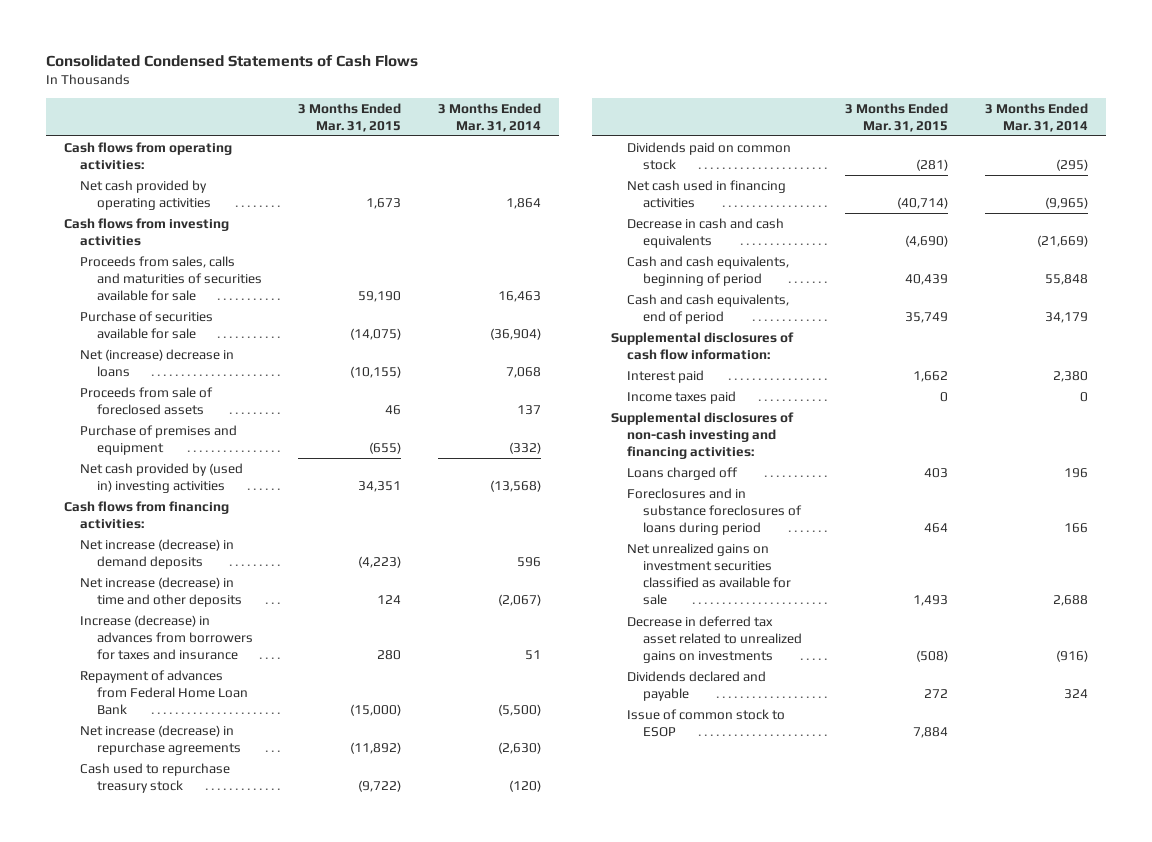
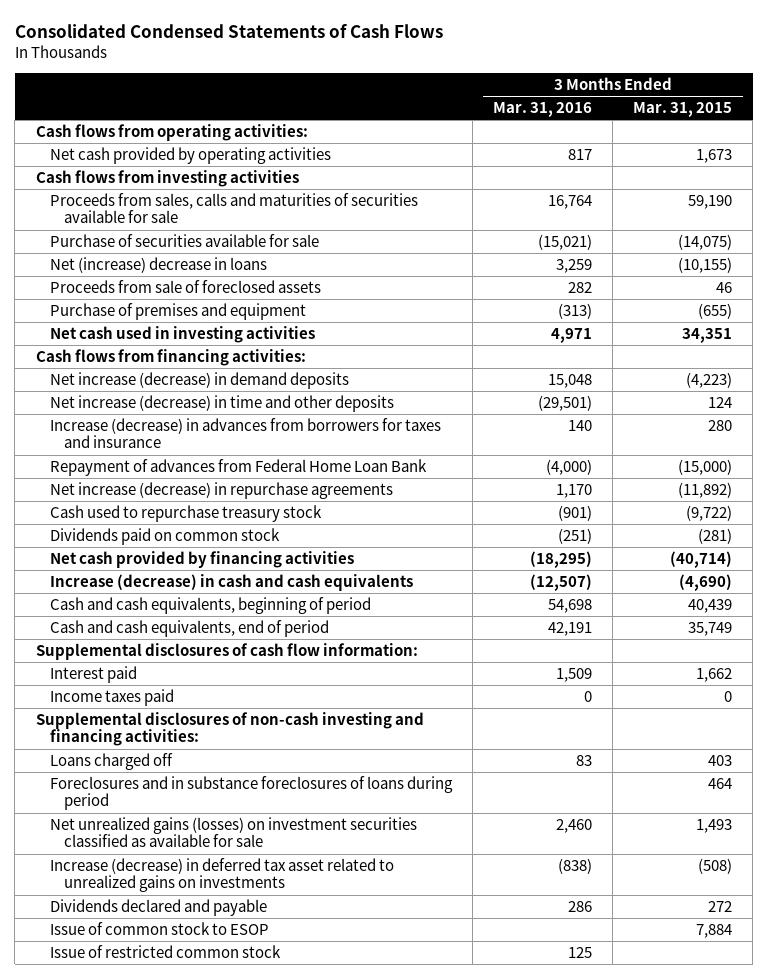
[437,102,541,132] 3 Months Ended Mar. 31, 2014 -> none
none -> [493,102,593,118] Mar. 31, 2016
[80,462,244,494] Net cash provided by (used in) investing activities -> [49,325,315,343] Net cash used in investing activities
[626,179,786,209] Net cash used in financing activities -> [49,550,354,568] Net cash provided by financing activities
[626,217,784,249] Decrease in cash and cash equivalents -> [49,573,413,591] Increase (decrease) in cash and cash equivalents
[626,542,792,606] Net unrealized gains on investment securities classified as available for sale -> [49,816,417,848] Net unrealized gains (losses) on investment securities classified as available for sale
[626,615,803,664] Decrease in deferred tax asset related to unrealized gains on investments -> [49,857,394,893] Increase (decrease) in deferred tax asset related to unrealized gains on investments
none -> [49,944,281,958] Issue of restricted common stock

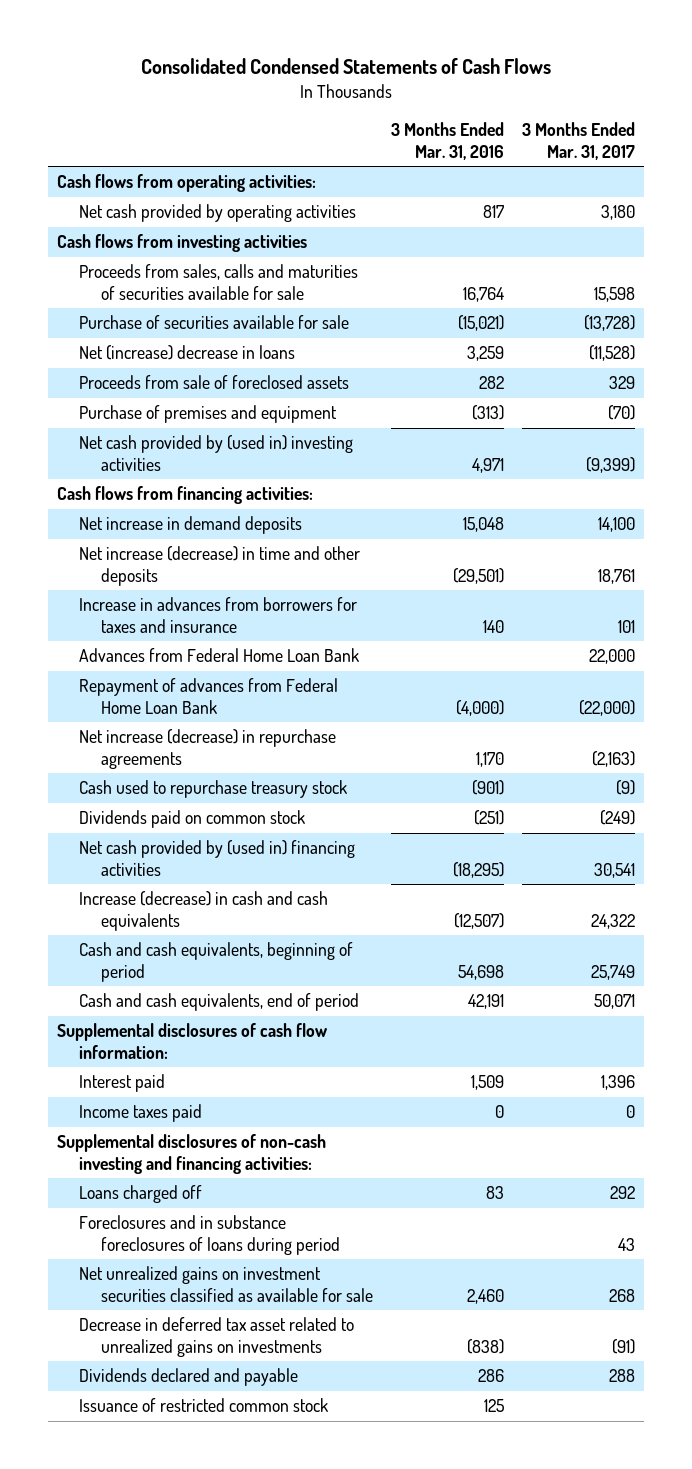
[633,102,733,118] Mar. 31, 2015 -> none
none -> [522,122,636,160] 3 Months Ended Mar. 31, 2017
[49,325,315,343] Net cash used in investing activities -> [78,435,353,471] Net cash provided by (used in) investing activities
[49,371,349,389] Net increase (decrease) in demand deposits -> [78,516,302,535] Net increase in demand deposits
[49,417,441,449] Increase (decrease) in advances from borrowers for taxes and insurance -> [78,597,357,633] Increase in advances from borrowers for taxes and insurance
none -> [78,648,359,663] Advances from Federal Home Loan Bank
[49,550,354,568] Net cash provided by financing activities -> [78,840,355,876] Net cash provided by (used in) financing activities
[49,816,417,848] Net unrealized gains (losses) on investment securities classified as available for sale -> [78,1266,373,1302] Net unrealized gains on investment securities classified as available for sale
[49,857,394,893] Increase (decrease) in deferred tax asset related to unrealized gains on investments -> [78,1317,354,1357] Decrease in deferred tax asset related to unrealized gains on investments
[49,921,269,935] Issue of common stock to ESOP -> none
[49,944,281,958] Issue of restricted common stock -> [78,1398,328,1413] Issuance of restricted common stock

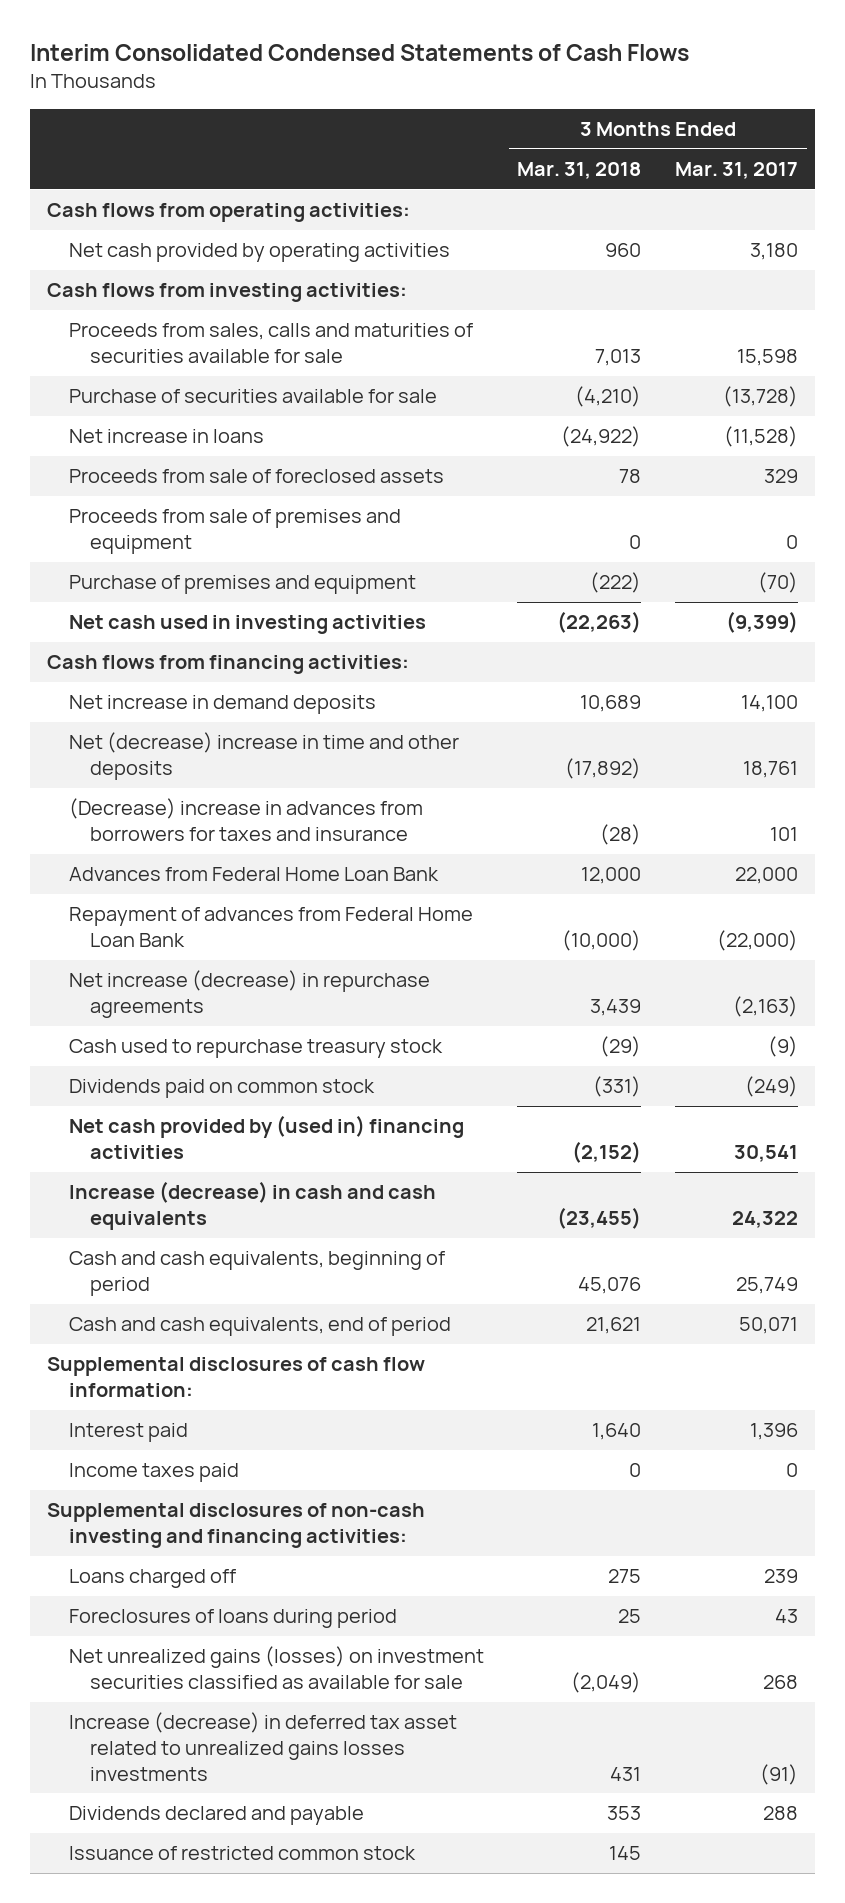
[140,58,551,75] Consolidated Condensed Statements of Cash Flows -> [30,44,690,62] Interim Consolidated Condensed Statements of Cash Flows
[390,122,504,160] 3 Months Ended Mar. 31, 2016 -> none
none -> [517,162,642,180] Mar. 31, 2018
[56,234,307,253] Cash flows from investing activities -> [46,283,407,303] Cash flows from investing activities:
[78,345,295,361] Net (increase) decrease in loans -> [68,429,264,444] Net increase in loans
none -> [68,509,401,555] Proceeds from sale of premises and equipment
[78,435,353,471] Net cash provided by (used in) investing activities -> [68,615,426,635] Net cash used in investing activities
[78,546,360,586] Net increase (decrease) in time and other deposits -> [68,732,459,781] Net (decrease) increase in time and other deposits
[78,597,357,633] Increase in advances from borrowers for taxes and insurance -> [68,798,423,842] (Decrease) increase in advances from borrowers for taxes and insurance
[610,1186,636,1200] 292 -> [764,1569,799,1584] 239
[78,1215,340,1255] Foreclosures and in substance foreclosures of loans during period -> [68,1609,397,1629] Foreclosures of loans during period
[78,1266,373,1302] Net unrealized gains on investment securities classified as available for sale -> [68,1646,484,1690] Net unrealized gains (losses) on investment securities classified as available for sale
[78,1317,354,1357] Decrease in deferred tax asset related to unrealized gains on investments -> [68,1712,457,1781] Increase (decrease) in deferred tax asset related to unrealized gains losses investments

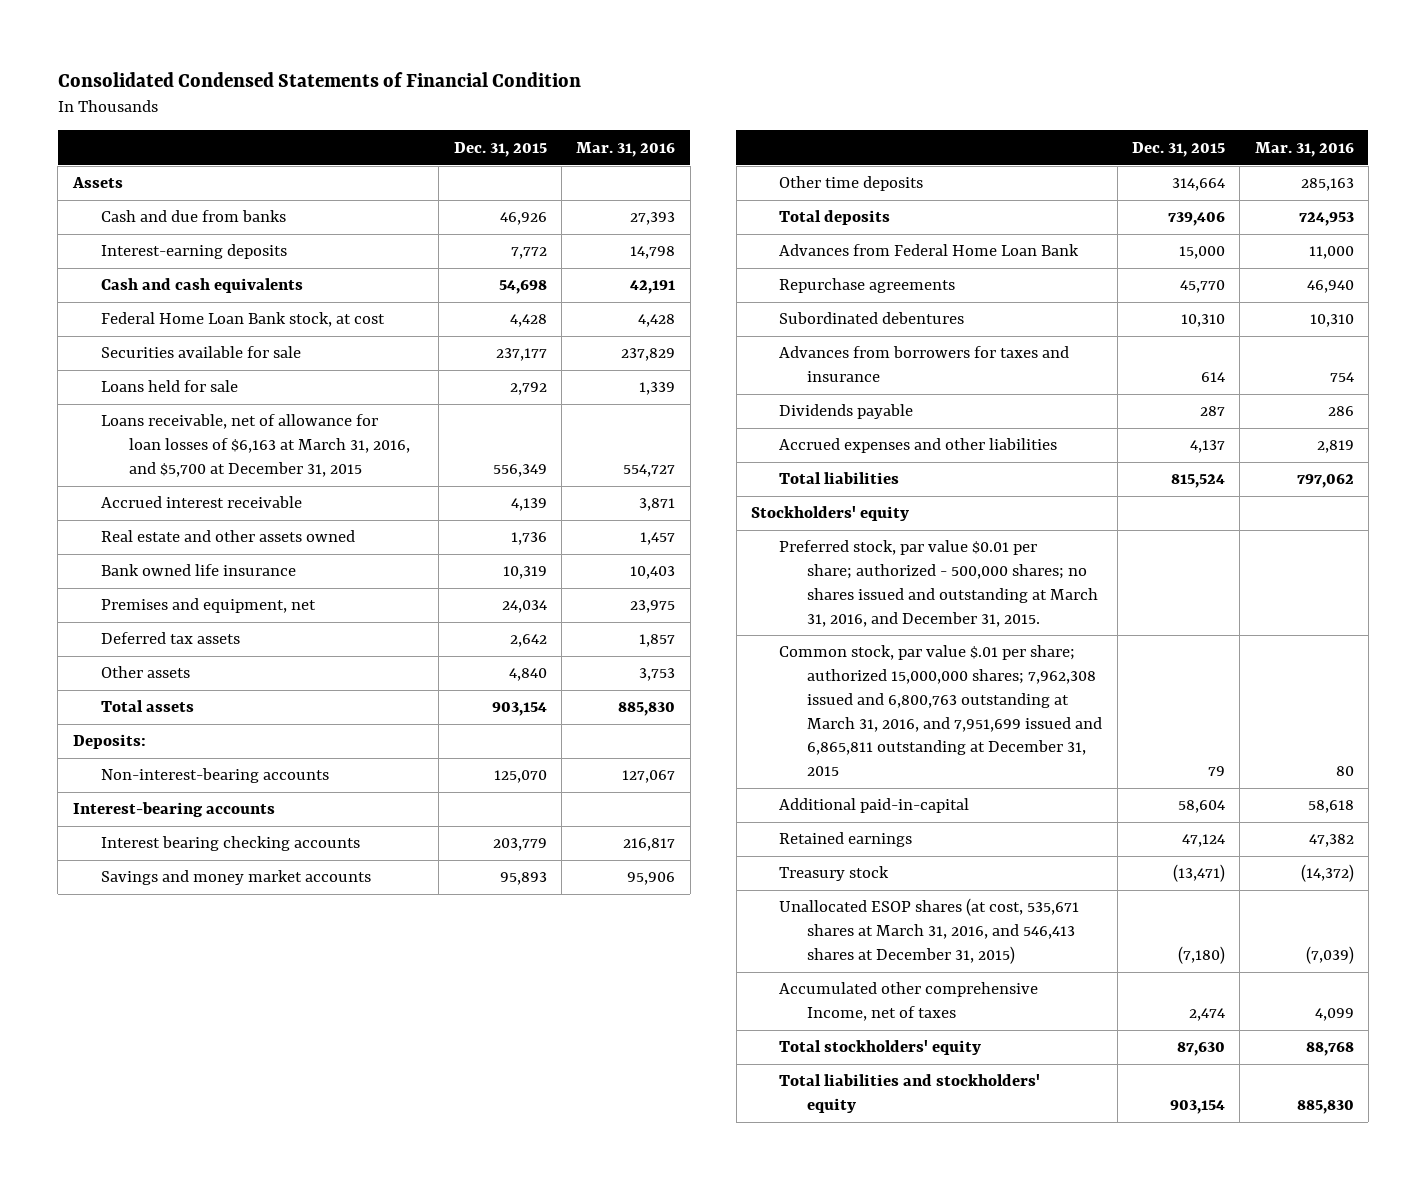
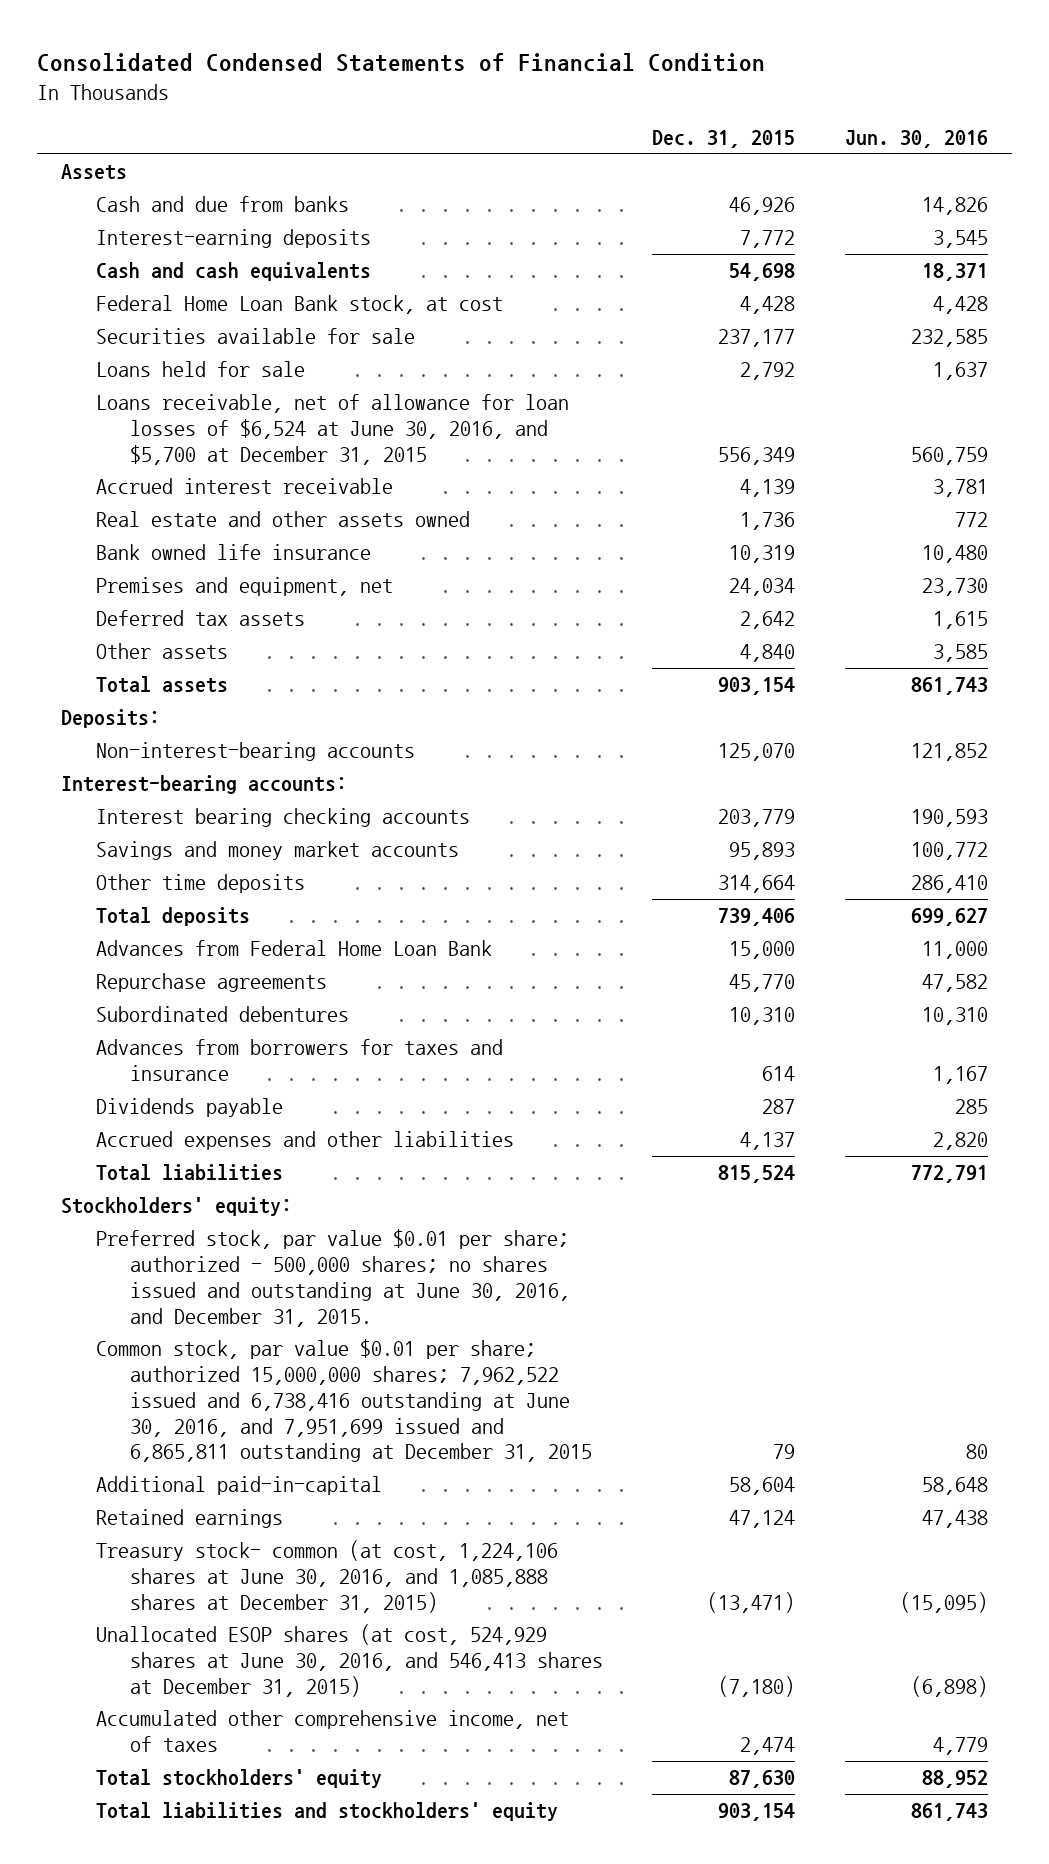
[576,141,676,157] Mar. 31, 2016 -> none
none -> [844,130,988,149] Jun. 30, 2016
[100,414,410,477] Loans receivable, net of allowance for loan losses of $6,163 at March 31, 2016, and $5,700 at December 31, 2015 -> [95,394,569,465] Loans receivable, net of allowance for loan losses of $6,524 at June 30, 2016, and $5,700 at December 31, 2015
[72,802,275,818] Interest-bearing accounts -> [61,775,348,795] Interest-bearing accounts:
[751,506,910,522] Stockholders' equity -> [61,1197,293,1217] Stockholders' equity:
[779,540,1099,627] Preferred stock, par value $0.01 per share; authorized - 500,000 shares; no shares issued and outstanding at March 31, 2016, and December 31, 2015. -> [95,1229,570,1327] Preferred stock, par value $0.01 per share; authorized - 500,000 shares; no shares issued and outstanding at June 30, 2016, and December 31, 2015.
[779,645,1103,776] Common stock, par value $.01 per share; authorized 15,000,000 shares; 7,962,308 issued and 6,800,763 outstanding at March 31, 2016, and 7,951,699 issued and 6,865,811 outstanding at December 31, 2015 -> [95,1339,592,1463] Common stock, par value $0.01 per share; authorized 15,000,000 shares; 7,962,522 issued and 6,738,416 outstanding at June 30, 2016, and 7,951,699 issued and 6,865,811 outstanding at December 31, 2015
[779,866,890,882] Treasury stock -> [95,1540,558,1613] Treasury stock- common (at cost, 1,224,106 shares at June 30, 2016, and 1,085,888 shares at December 31, 2015)
[779,898,1080,964] Unallocated ESOP shares (at cost, 535,671 shares at March 31, 2016, and 546,413 shares at December 31, 2015) -> [95,1624,603,1697] Unallocated ESOP shares (at cost, 524,929 shares at June 30, 2016, and 546,413 shares at December 31, 2015)
[779,982,1039,1022] Accumulated other comprehensive Income, net of taxes -> [95,1710,569,1753] Accumulated other comprehensive income, net of taxes

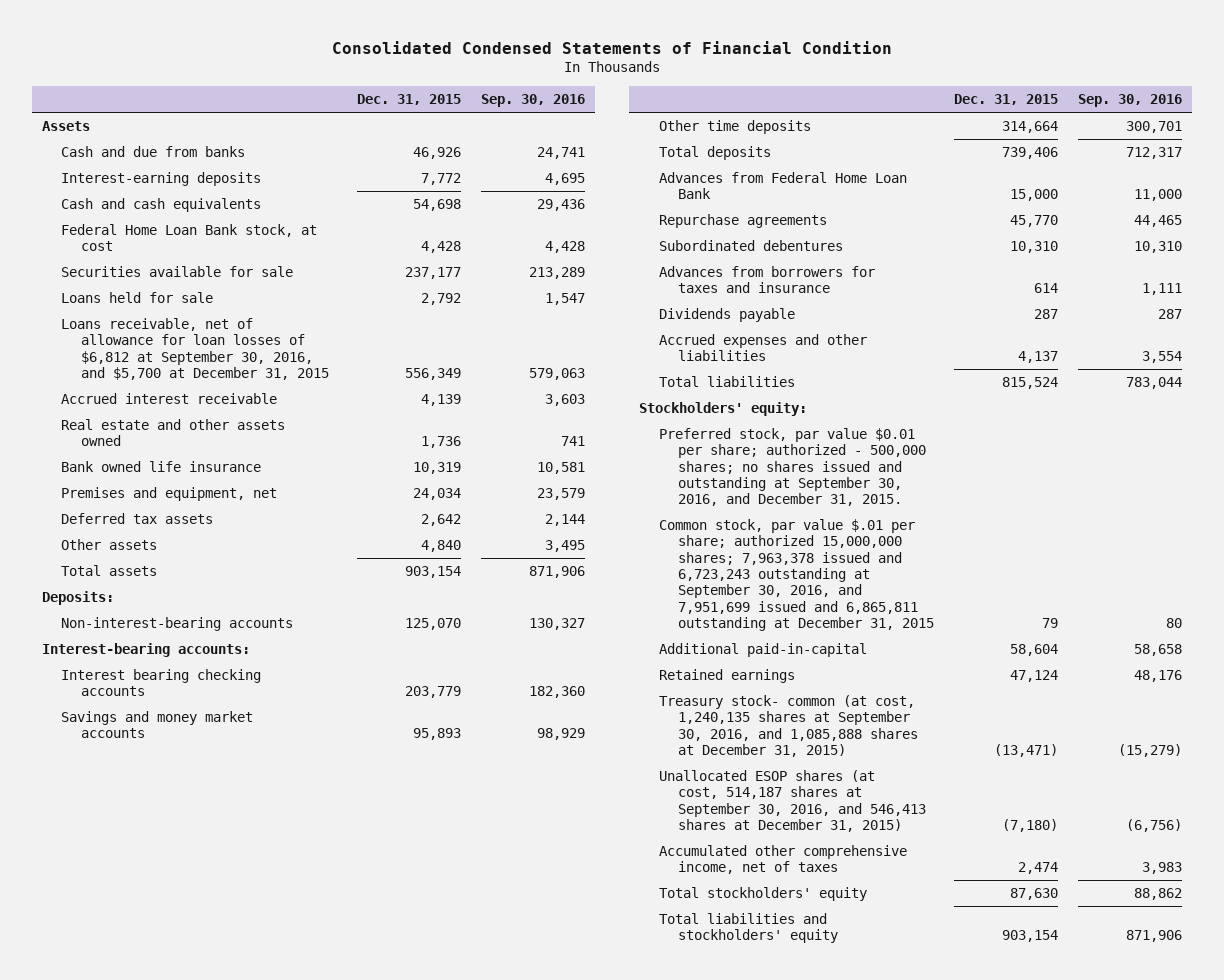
[844,130,988,149] Jun. 30, 2016 -> none
none -> [480,94,585,108] Sep. 30, 2016
[95,394,569,465] Loans receivable, net of allowance for loan losses of $6,524 at June 30, 2016, and $5,700 at December 31, 2015 -> [61,318,329,381] Loans receivable, net of allowance for loan losses of $6,812 at September 30, 2016, and $5,700 at December 31, 2015
[95,1229,570,1327] Preferred stock, par value $0.01 per share; authorized - 500,000 shares; no shares issued and outstanding at June 30, 2016, and December 31, 2015. -> [658,428,927,507] Preferred stock, par value $0.01 per share; authorized - 500,000 shares; no shares issued and outstanding at September 30, 2016, and December 31, 2015.
[95,1339,592,1463] Common stock, par value $0.01 per share; authorized 15,000,000 shares; 7,962,522 issued and 6,738,416 outstanding at June 30, 2016, and 7,951,699 issued and 6,865,811 outstanding at December 31, 2015 -> [658,519,935,631] Common stock, par value $.01 per share; authorized 15,000,000 shares; 7,963,378 issued and 6,723,243 outstanding at September 30, 2016, and 7,951,699 issued and 6,865,811 outstanding at December 31, 2015
[95,1540,558,1613] Treasury stock- common (at cost, 1,224,106 shares at June 30, 2016, and 1,085,888 shares at December 31, 2015) -> [658,695,919,758] Treasury stock- common (at cost, 1,240,135 shares at September 30, 2016, and 1,085,888 shares at December 31, 2015)
[95,1624,603,1697] Unallocated ESOP shares (at cost, 524,929 shares at June 30, 2016, and 546,413 shares at December 31, 2015) -> [658,770,927,833] Unallocated ESOP shares (at cost, 514,187 shares at September 30, 2016, and 546,413 shares at December 31, 2015)

